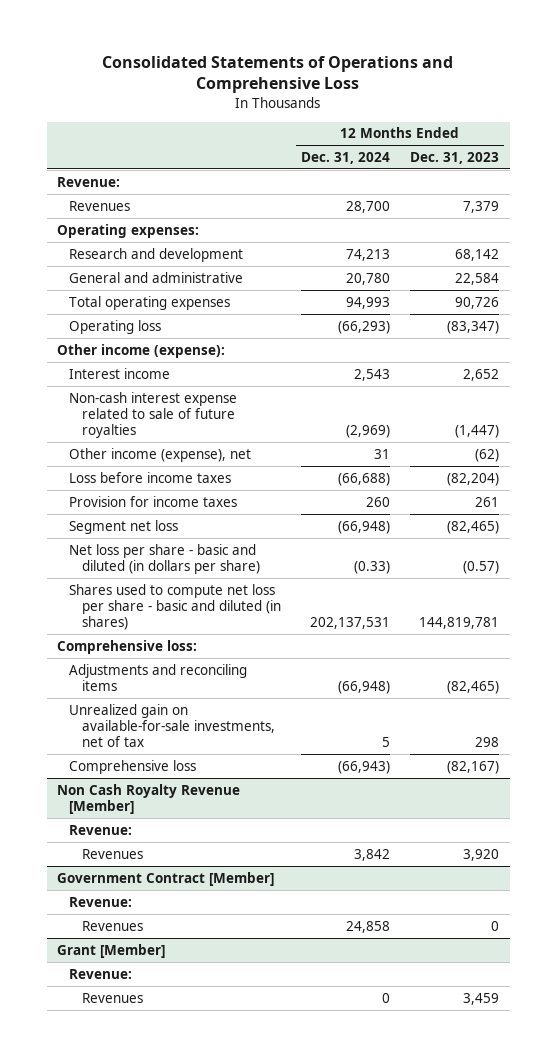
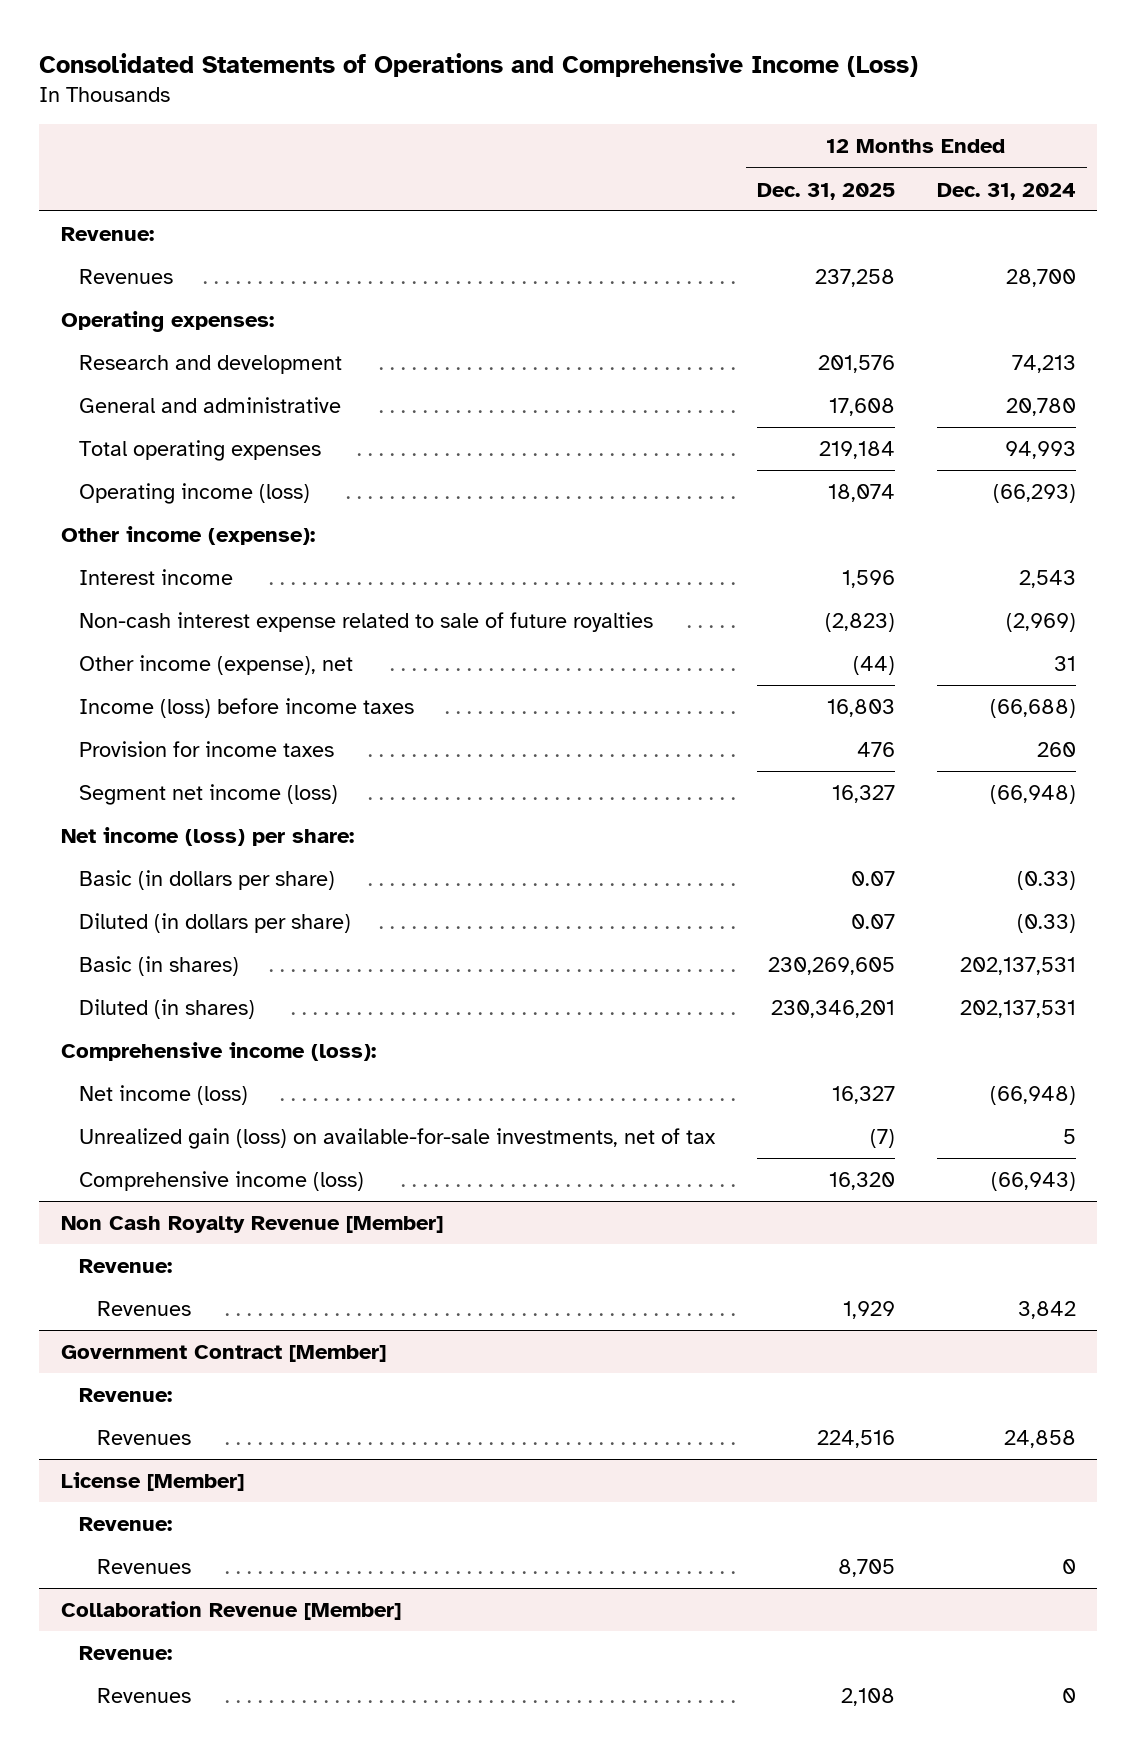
[102,56,454,94] Consolidated Statements of Operations and Comprehensive Loss -> [39,53,919,78] Consolidated Statements of Operations and Comprehensive Income (Loss)
[410,151,500,164] Dec. 31, 2023 -> none
none -> [756,182,895,200] Dec. 31, 2025
[69,319,162,334] Operating loss -> [78,483,310,505] Operating income (loss)
[69,471,232,483] Loss before income taxes -> [78,698,414,719] Income (loss) before income taxes
[69,519,179,534] Segment net loss -> [78,784,338,806] Segment net income (loss)
none -> [60,827,354,847] Net income (loss) per share:
[69,543,260,574] Net loss per share - basic and diluted (in dollars per share) -> [78,870,335,891] Basic (in dollars per share)
none -> [78,913,351,934] Diluted (in dollars per share)
[69,583,281,630] Shares used to compute net loss per share - basic and diluted (in shares) -> [78,956,239,977] Basic (in shares)
none -> [78,999,255,1020] Diluted (in shares)
[56,639,197,654] Comprehensive loss: -> [60,1042,376,1062] Comprehensive income (loss):
[69,663,248,691] Adjustments and reconciling items -> [78,1085,248,1106] Net income (loss)
[69,703,275,747] Unrealized gain on available-for-sale investments, net of tax -> [78,1128,716,1150] Unrealized gain (loss) on available-for-sale investments, net of tax
[69,759,197,774] Comprehensive loss -> [78,1171,364,1192] Comprehensive income (loss)
[56,943,165,958] Grant [Member] -> none
none -> [60,1472,244,1492] License [Member]
none -> [60,1601,401,1621] Collaboration Revenue [Member]
none -> [78,1646,172,1661] Revenue:
none -> [96,1688,191,1704] Revenues

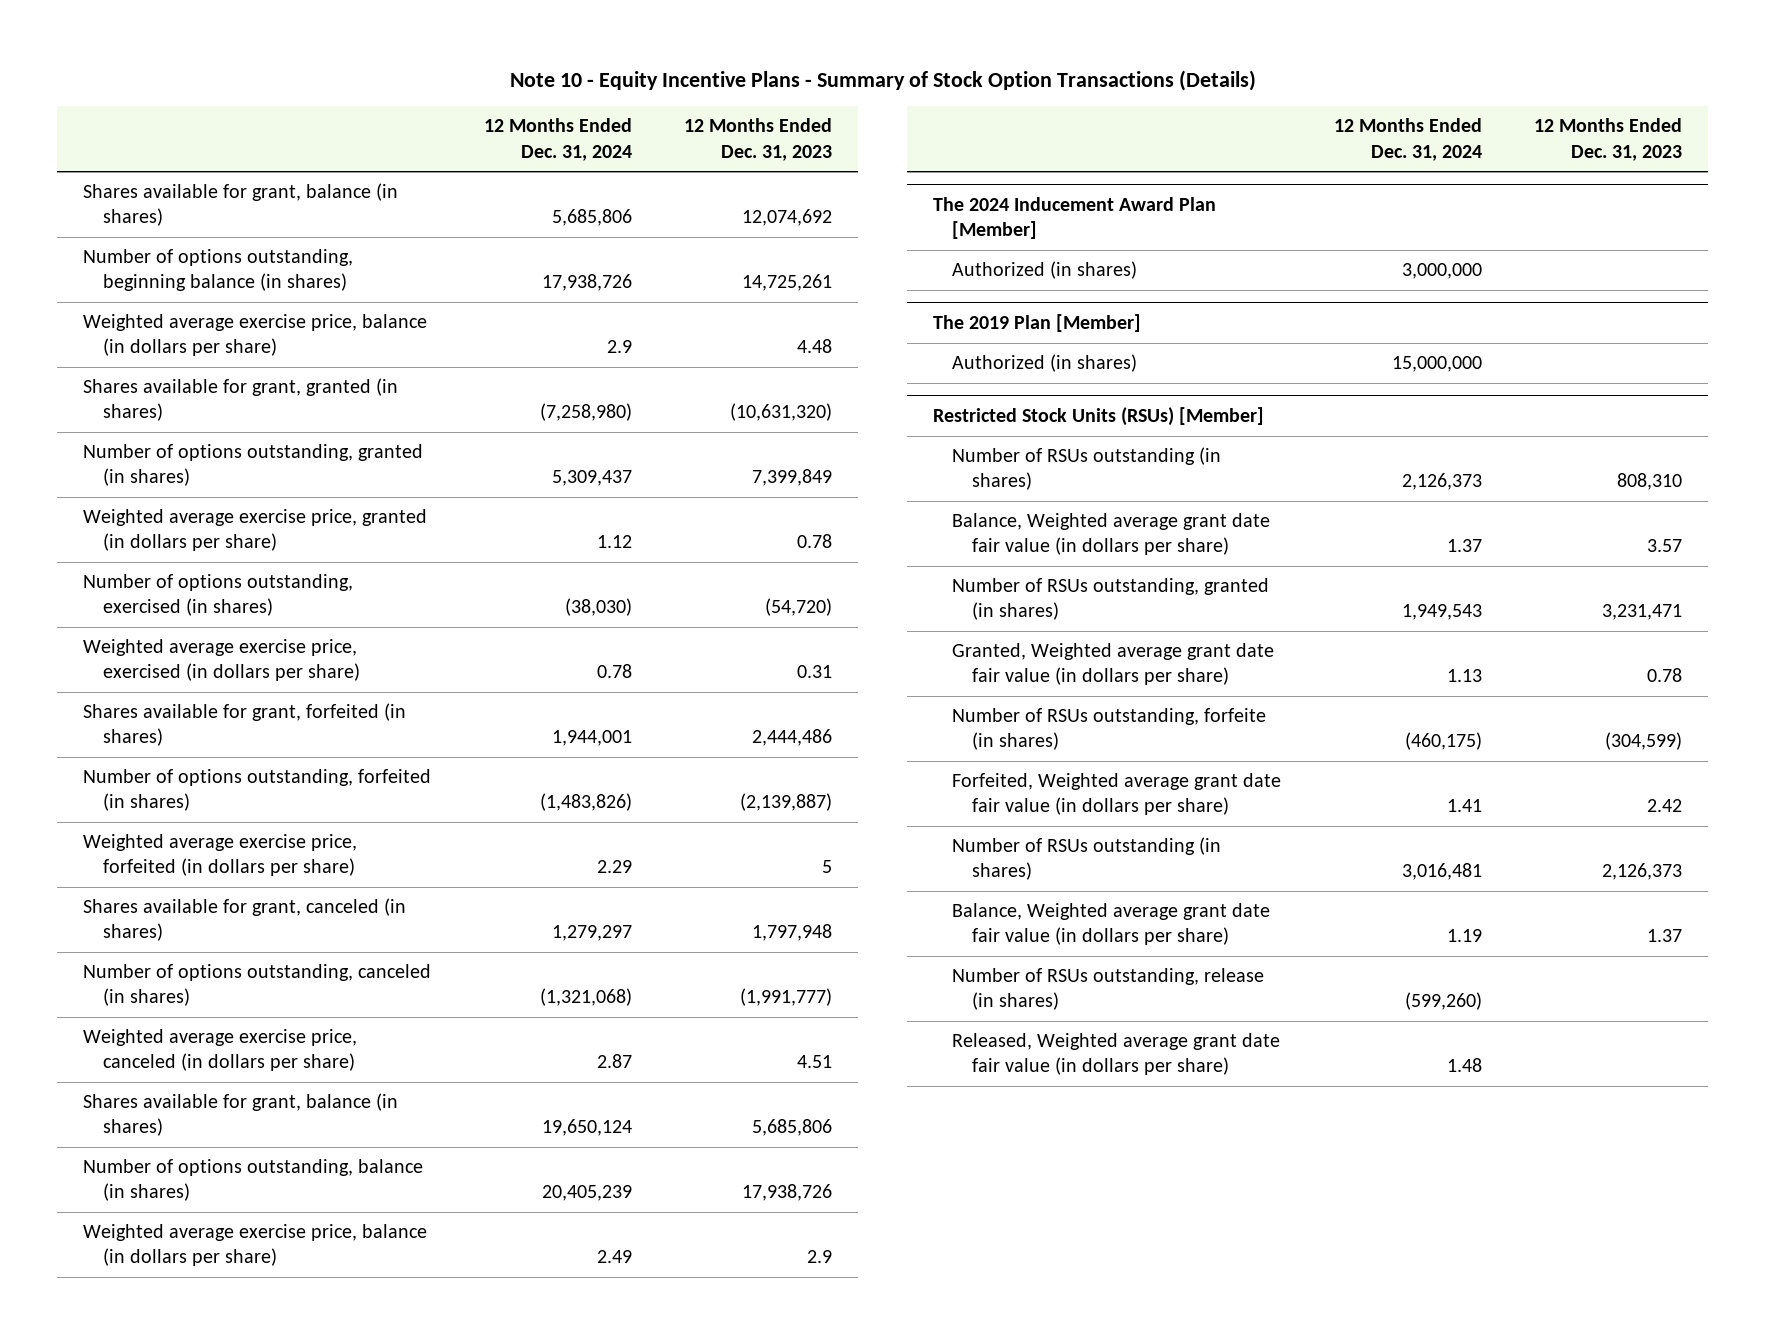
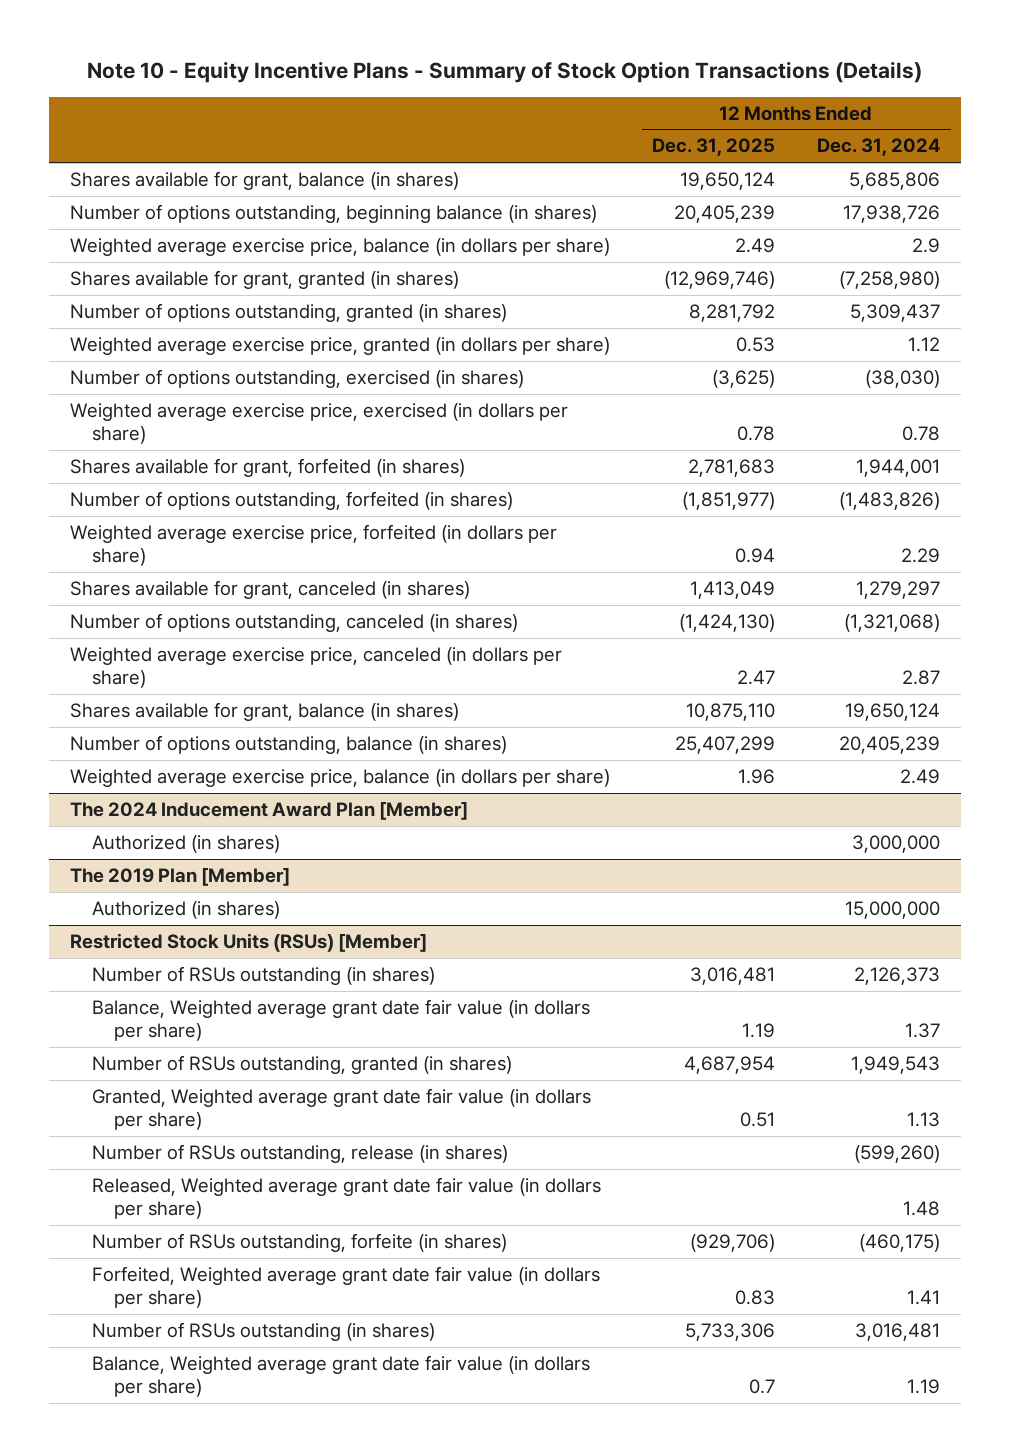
[684,118,833,161] 12 Months Ended Dec. 31, 2023 -> none
none -> [652,138,776,157] Dec. 31, 2025
[952,968,1265,1011] Number of RSUs outstanding, release (in shares) -> [91,1144,508,1164] Number of RSUs outstanding, release (in shares)
[952,1033,1281,1076] Released, Weighted average grant date fair value (in dollars per share) -> [91,1177,601,1220] Released, Weighted average grant date fair value (in dollars per share)

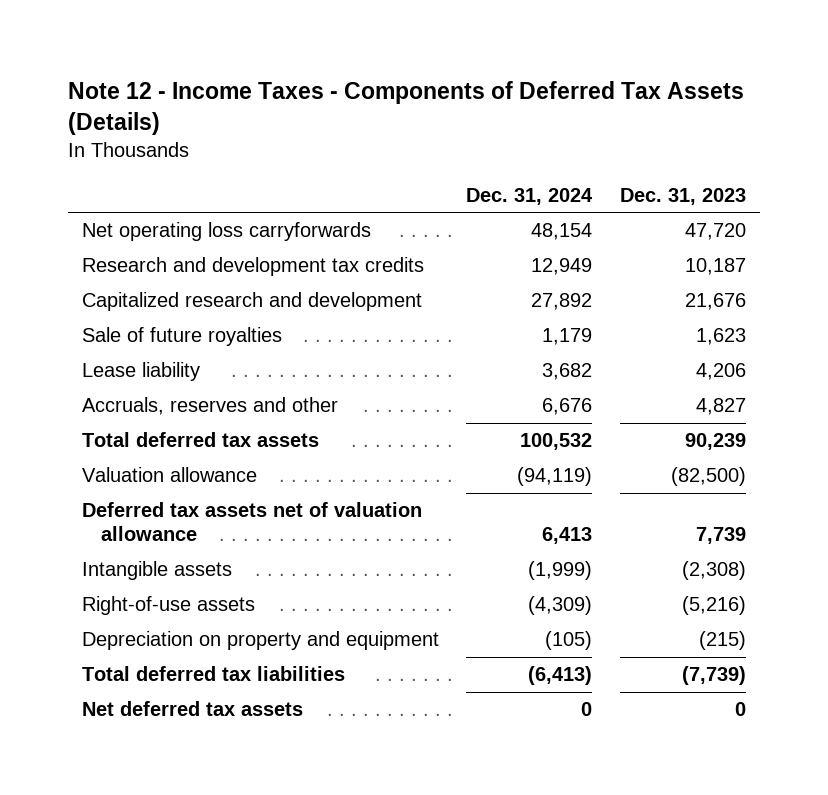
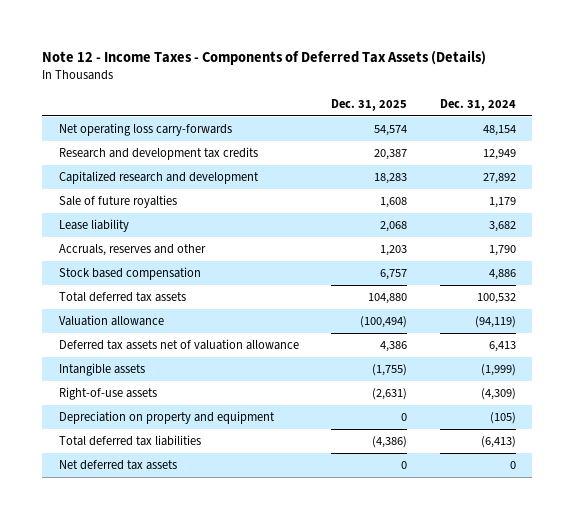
[620,187,747,205] Dec. 31, 2023 -> none
none -> [331,98,408,111] Dec. 31, 2025
[81,222,371,242] Net operating loss carryforwards -> [58,123,232,137] Net operating loss carry-forwards
[542,398,593,416] 6,676 -> [488,245,516,257] 1,790
none -> [58,267,201,281] Stock based compensation

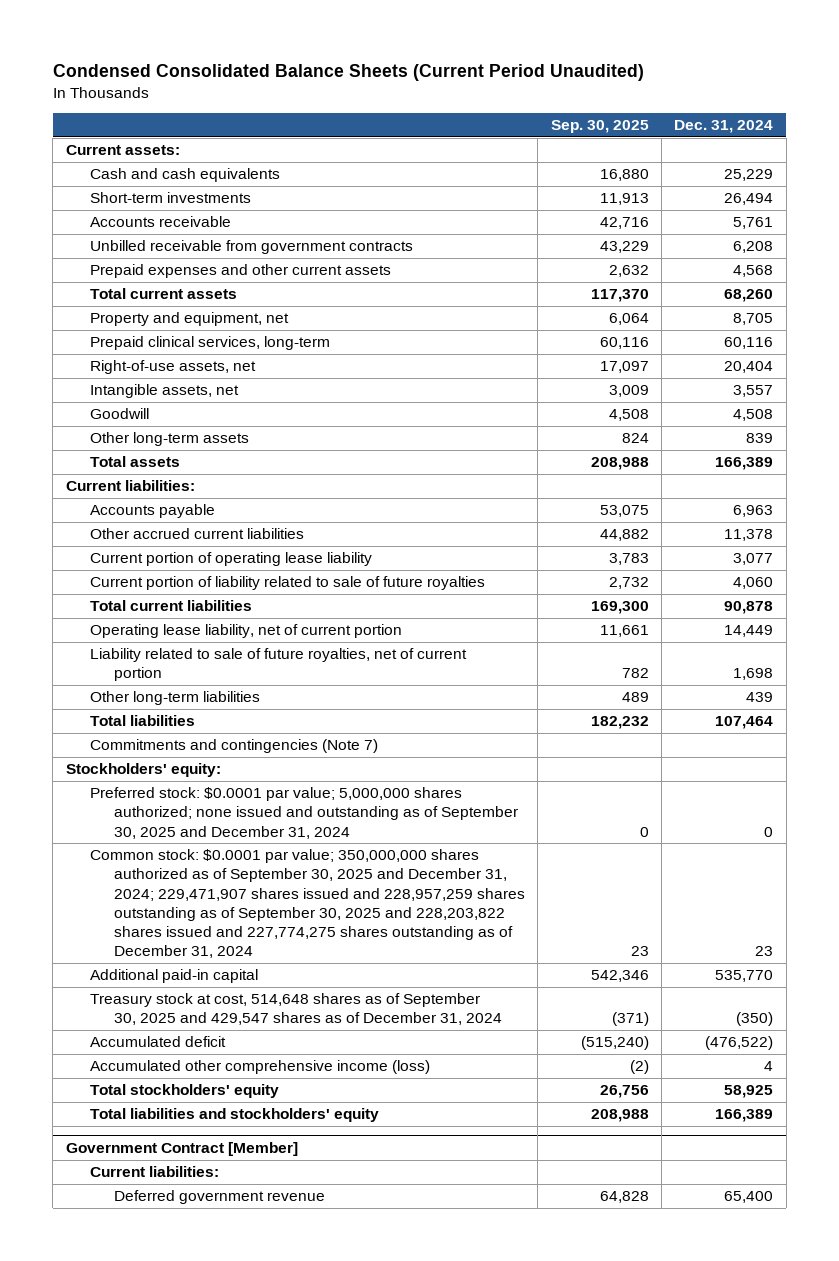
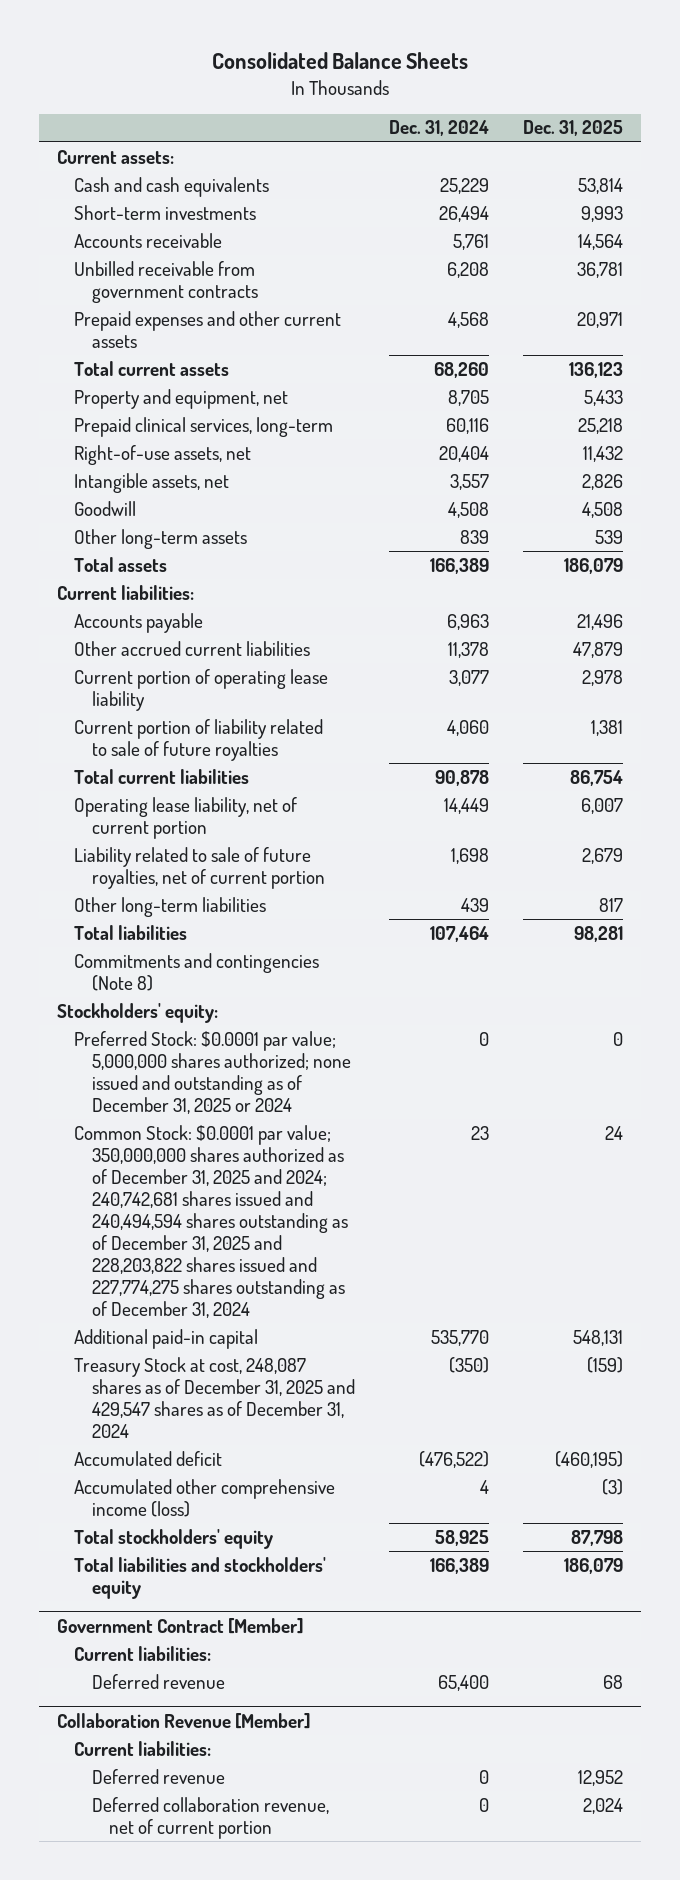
[52,63,644,81] Condensed Consolidated Balance Sheets (Current Period Unaudited) -> [212,51,469,69] Consolidated Balance Sheets
[550,120,649,134] Sep. 30, 2025 -> none
none -> [523,120,624,137] Dec. 31, 2025
[89,739,378,754] Commitments and contingencies (Note 7) -> [74,952,320,991] Commitments and contingencies (Note 8)
[89,787,518,839] Preferred stock: $0.0001 par value; 5,000,000 shares authorized; none issued and outstanding as of September 30, 2025 and December 31, 2024 -> [74,1030,351,1114] Preferred Stock: $0.0001 par value; 5,000,000 shares authorized; none issued and outstanding as of December 31, 2025 or 2024
[89,849,525,959] Common stock: $0.0001 par value; 350,000,000 shares authorized as of September 30, 2025 and December 31, 2024; 229,471,907 shares issued and 228,957,259 shares outstanding as of September 30, 2025 and 228,203,822 shares issued and 227,774,275 shares outstanding as of December 31, 2024 -> [74,1124,348,1318] Common Stock: $0.0001 par value; 350,000,000 shares authorized as of December 31, 2025 and 2024; 240,742,681 shares issued and 240,494,594 shares outstanding as of December 31, 2025 and 228,203,822 shares issued and 227,774,275 shares outstanding as of December 31, 2024
[89,993,502,1026] Treasury stock at cost, 514,648 shares as of September 30, 2025 and 429,547 shares as of December 31, 2024 -> [74,1356,355,1438] Treasury Stock at cost, 248,087 shares as of December 31, 2025 and 429,547 shares as of December 31, 2024
[113,1190,325,1205] Deferred government revenue -> [91,1673,225,1689] Deferred revenue
none -> [56,1712,311,1729] Collaboration Revenue [Member]
none -> [74,1740,212,1756] Current liabilities:
none -> [91,1768,225,1784] Deferred revenue
none -> [91,1796,329,1839] Deferred collaboration revenue, net of current portion

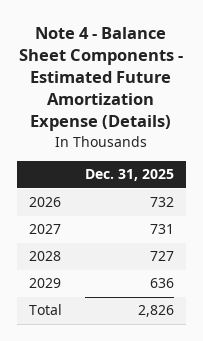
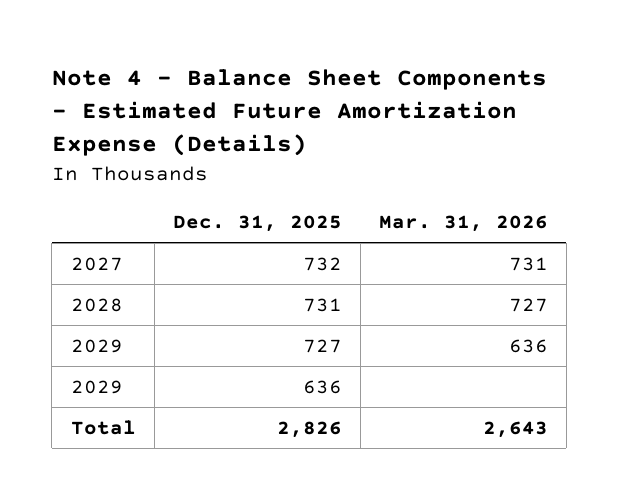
none -> [378,214,548,232] Mar. 31, 2026
[28,197,61,208] 2026 -> [70,256,123,271] 2027
[28,224,61,235] 2027 -> [70,297,123,312] 2028
[28,251,61,262] 2028 -> [70,338,123,353] 2029

